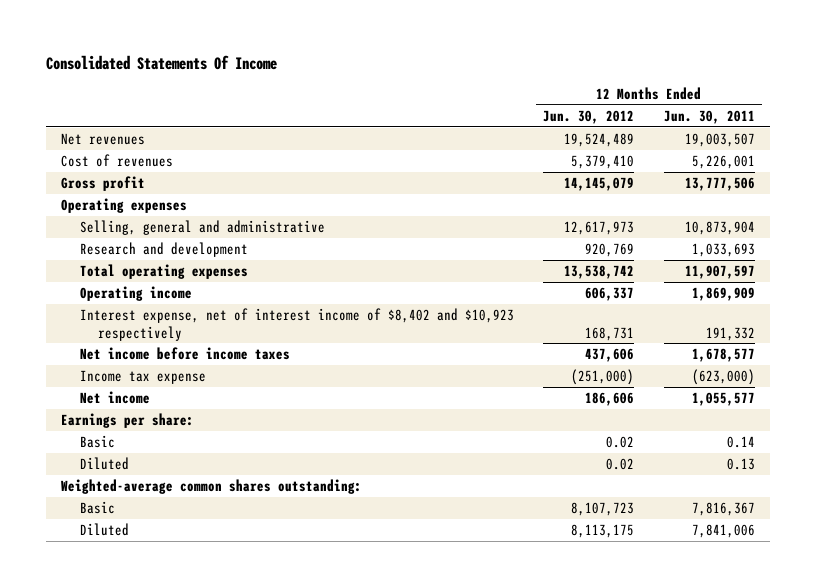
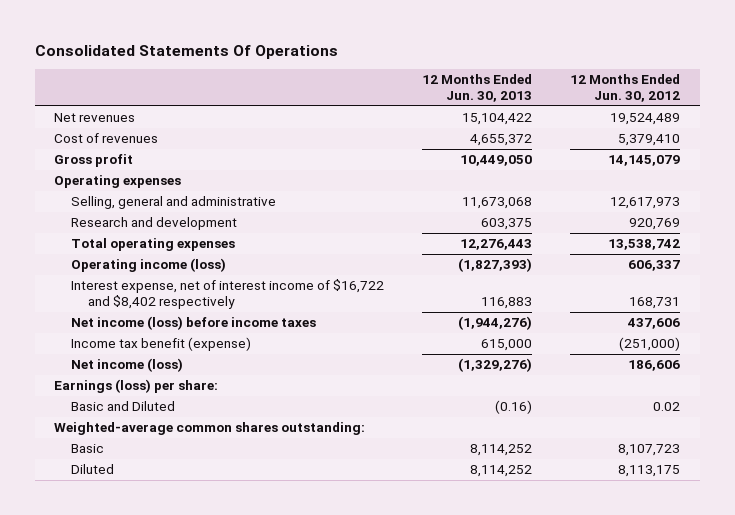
[46,54,278,70] Consolidated Statements Of Income -> [34,44,338,59] Consolidated Statements Of Operations
[663,109,755,124] Jun. 30, 2011 -> none
none -> [422,74,533,103] 12 Months Ended Jun. 30, 2013
[79,434,115,448] Basic -> none
[79,456,129,470] Diluted -> none
[79,285,192,301] Operating income -> [70,258,226,273] Operating income (loss)
[79,307,514,341] Interest expense, net of interest income of $8,402 and $10,923 respectively -> [70,279,384,310] Interest expense, net of interest income of $16,722 and $8,402 respectively
[79,346,290,360] Net income before income taxes -> [70,316,316,331] Net income (loss) before income taxes
[79,369,206,384] Income tax expense -> [70,337,251,352] Income tax benefit (expense)
[79,390,150,404] Net income -> [70,358,183,373] Net income (loss)
[61,412,195,428] Earnings per share: -> [54,379,219,394] Earnings (loss) per share:
none -> [70,401,175,412] Basic and Diluted

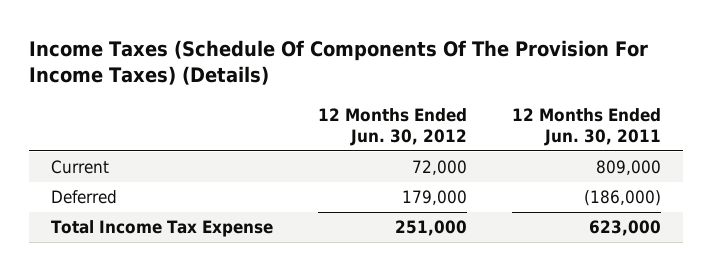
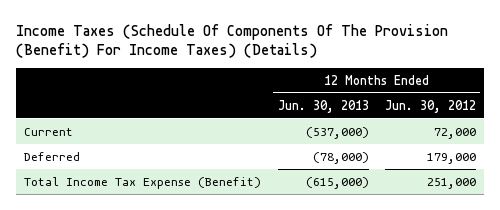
[29,39,649,86] Income Taxes (Schedule Of Components Of The Provision For Income Taxes) (Details) -> [15,23,448,59] Income Taxes (Schedule Of Components Of The Provision (Benefit) For Income Taxes) (Details)
[511,107,661,147] 12 Months Ended Jun. 30, 2011 -> none
none -> [277,99,369,113] Jun. 30, 2013
[51,220,274,238] Total Income Tax Expense -> [24,176,262,189] Total Income Tax Expense (Benefit)

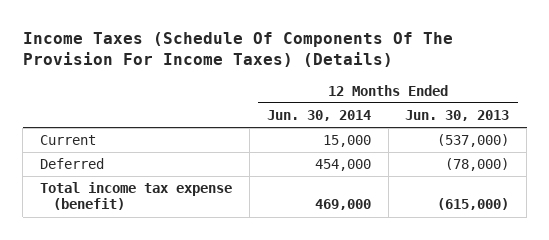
[15,23,448,59] Income Taxes (Schedule Of Components Of The Provision (Benefit) For Income Taxes) (Details) -> [22,31,453,67] Income Taxes (Schedule Of Components Of The Provision For Income Taxes) (Details)
[385,99,477,113] Jun. 30, 2012 -> none
none -> [266,109,371,121] Jun. 30, 2014
[24,176,262,189] Total Income Tax Expense (Benefit) -> [40,182,233,211] Total income tax expense (benefit)

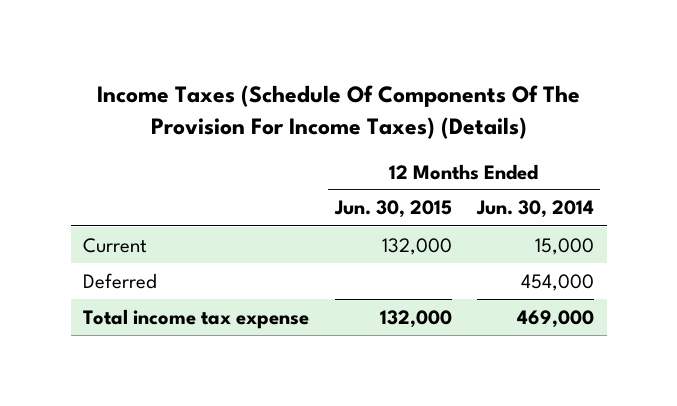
[405,109,510,121] Jun. 30, 2013 -> none
none -> [333,200,452,219] Jun. 30, 2015
[40,182,233,211] Total income tax expense (benefit) -> [83,308,310,329] Total income tax expense

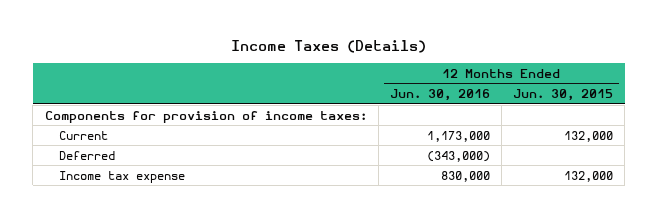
[96,85,580,139] Income Taxes (Schedule Of Components Of The Provision For Income Taxes) (Details) -> [230,40,426,54] Income Taxes (Details)
[475,200,594,219] Jun. 30, 2014 -> none
none -> [389,89,490,102] Jun. 30, 2016
none -> [44,110,367,123] Components for provision of income taxes:
[83,308,310,329] Total income tax expense -> [59,170,186,183] Income tax expense

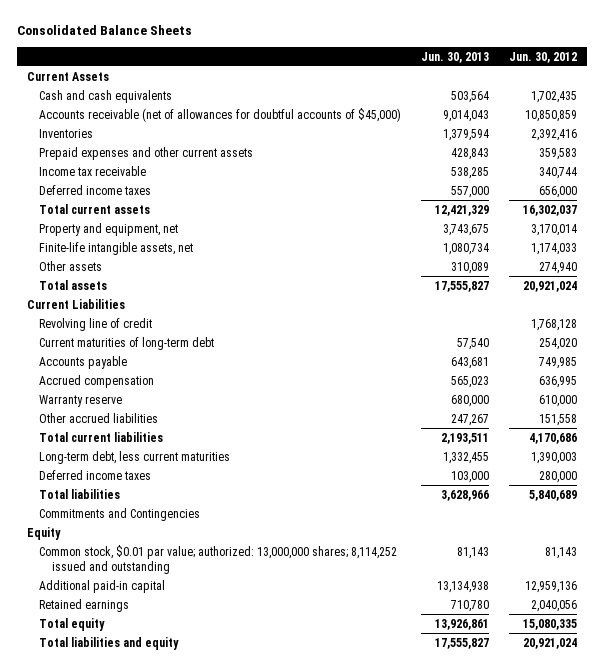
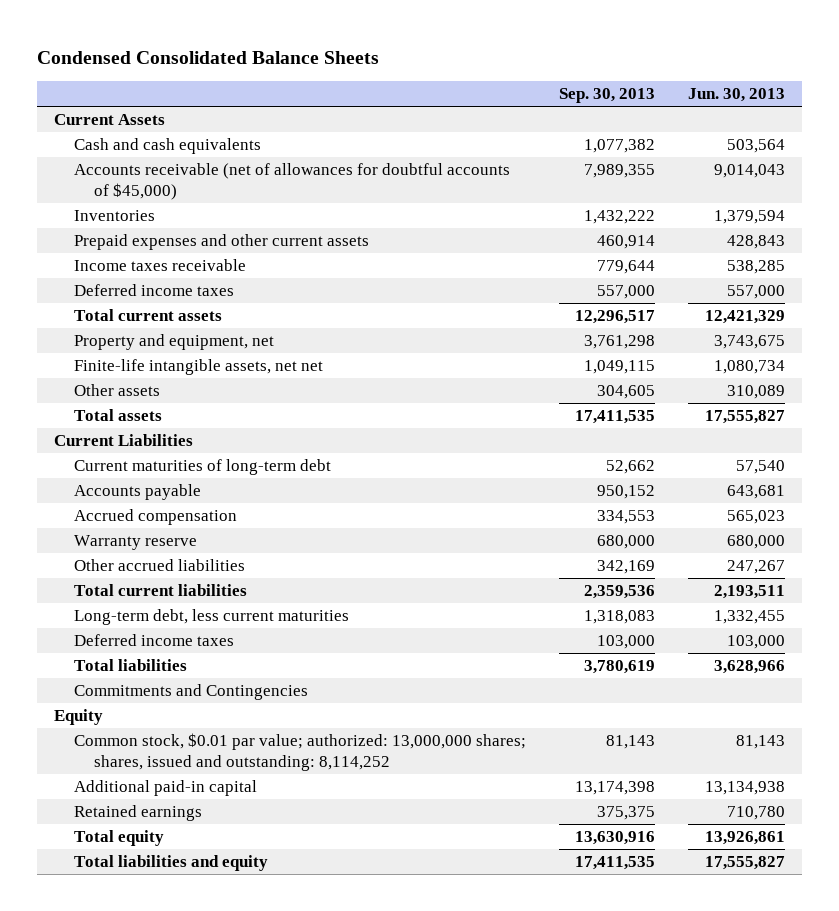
[16,24,192,35] Consolidated Balance Sheets -> [37,50,380,64] Condensed Consolidated Balance Sheets
[509,51,578,63] Jun. 30, 2012 -> none
none -> [559,88,656,104] Sep. 30, 2013
[39,165,147,176] Income tax receivable -> [73,259,246,272] Income taxes receivable
[39,241,194,255] Finite-life intangible assets, net -> [73,359,323,376] Finite-life intangible assets, net net
[39,317,153,331] Revolving line of credit -> none
[39,544,398,574] Common stock, $0.01 par value; authorized: 13,000,000 shares; 8,114,252 issued and outstanding -> [73,733,526,771] Common stock, $0.01 par value; authorized: 13,000,000 shares; shares, issued and outstanding: 8,114,252

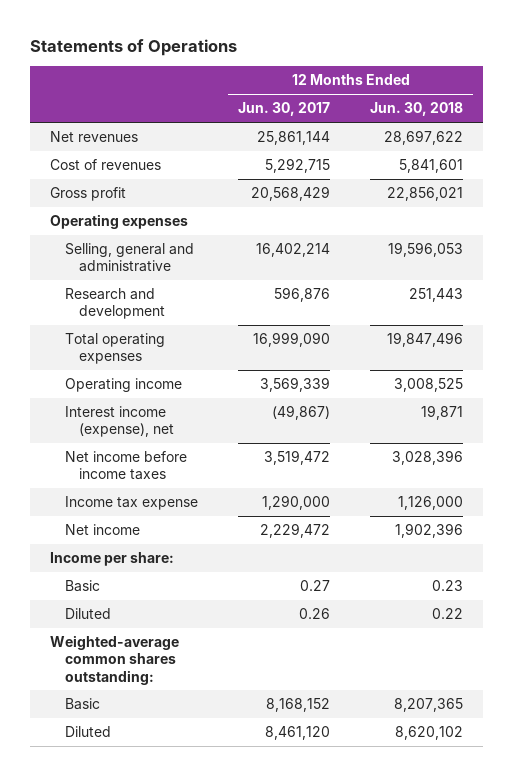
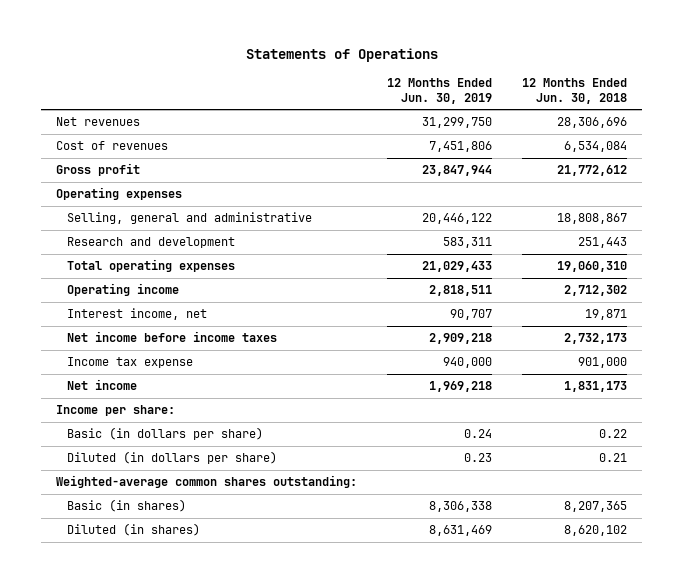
[238,102,331,117] Jun. 30, 2017 -> none
none -> [387,78,493,104] 12 Months Ended Jun. 30, 2019
[384,130,464,146] 28,697,622 -> [557,117,628,129] 28,306,696
[399,159,464,174] 5,841,601 -> [564,141,628,153] 6,534,084
[387,187,464,202] 22,856,021 -> [557,165,628,177] 21,772,612
[388,242,464,258] 19,596,053 -> [557,213,628,225] 18,808,867
[387,332,464,348] 19,847,496 -> [557,261,628,273] 19,060,310
[394,378,464,393] 3,008,525 -> [564,285,628,297] 2,712,302
[64,406,175,438] Interest income (expense), net -> [66,308,207,321] Interest income, net
[392,450,464,466] 3,028,396 -> [564,333,628,345] 2,732,173
[398,496,464,511] 1,126,000 -> [578,357,628,369] 901,000
[395,523,464,539] 1,902,396 -> [564,381,628,393] 1,831,173
[64,580,100,593] Basic -> [66,427,263,441] Basic (in dollars per share)
[432,580,464,592] 0.23 -> [599,429,628,439] 0.22
[64,608,111,620] Diluted -> [66,451,277,465] Diluted (in dollars per share)
[432,608,464,620] 0.22 -> [599,453,628,463] 0.21
[64,698,100,711] Basic -> [66,499,186,513] Basic (in shares)
[64,726,111,738] Diluted -> [66,523,200,537] Diluted (in shares)

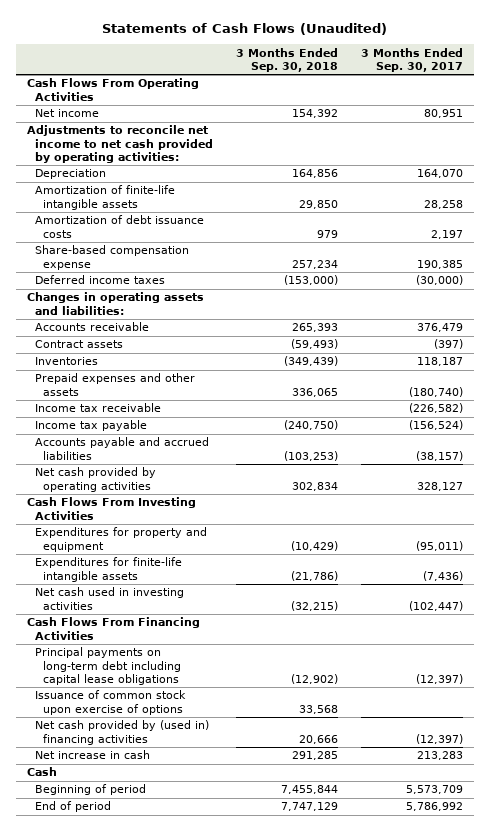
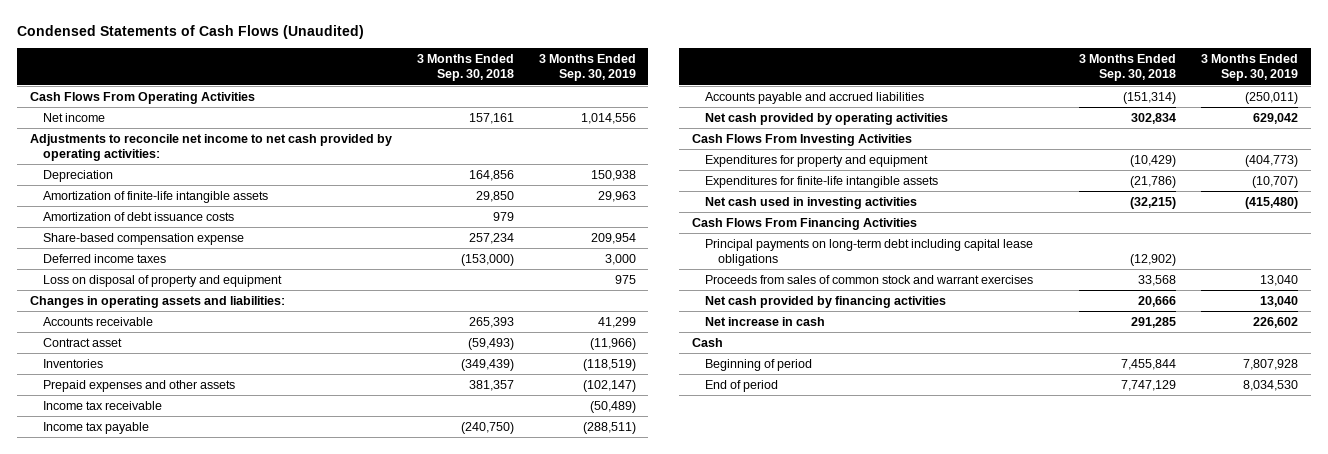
[102,23,388,36] Statements of Cash Flows (Unaudited) -> [16,25,364,40] Condensed Statements of Cash Flows (Unaudited)
[361,47,464,72] 3 Months Ended Sep. 30, 2017 -> none
none -> [538,54,636,82] 3 Months Ended Sep. 30, 2019
[292,109,339,119] 154,392 -> [468,112,514,124] 157,161
none -> [42,274,282,287] Loss on disposal of property and equipment
[35,340,124,349] Contract assets -> [42,337,122,347] Contract asset
[292,387,339,397] 336,065 -> [468,379,514,391] 381,357
[284,450,339,461] (103,253) -> [1122,91,1176,104] (151,314)
[35,690,187,715] Issuance of common stock upon exercise of options -> [705,274,1034,284] Proceeds from sales of common stock and warrant exercises
[35,720,210,745] Net cash provided by (used in) financing activities -> [705,295,947,308] Net cash provided by financing activities

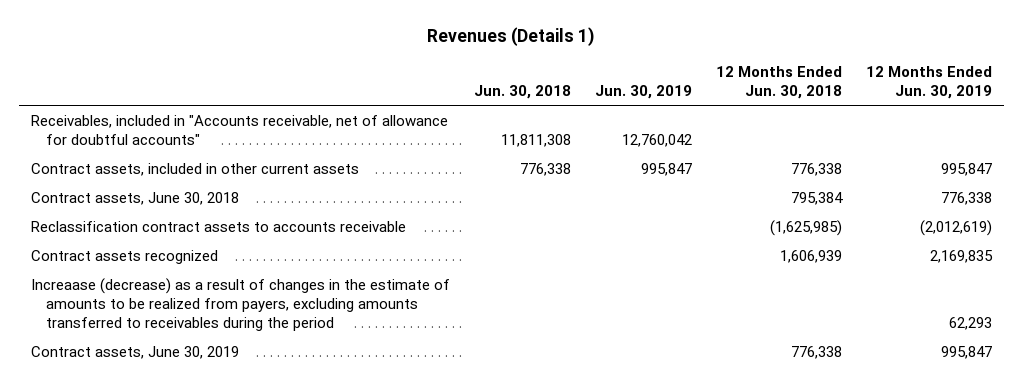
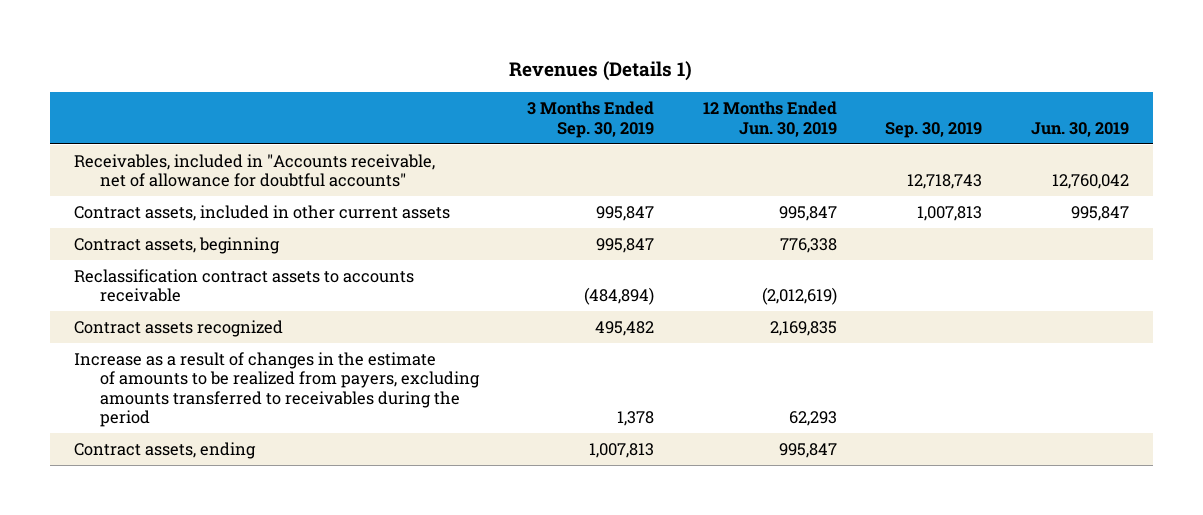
[473,85,571,100] Jun. 30, 2018 -> none
[715,65,842,100] 12 Months Ended Jun. 30, 2018 -> none
none -> [527,101,655,138] 3 Months Ended Sep. 30, 2019
none -> [885,121,983,138] Sep. 30, 2019
[30,191,239,205] Contract assets, June 30, 2018 -> [74,236,281,254] Contract assets, beginning
[30,277,450,332] Increaase (decrease) as a result of changes in the estimate of amounts to be realized from payers, excluding amounts transferred to receivables during the period -> [74,351,480,428] Increase as a result of changes in the estimate of amounts to be realized from payers, excluding amounts transferred to receivables during the period
[30,345,239,359] Contract assets, June 30, 2019 -> [74,441,257,459] Contract assets, ending

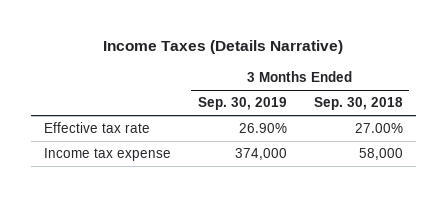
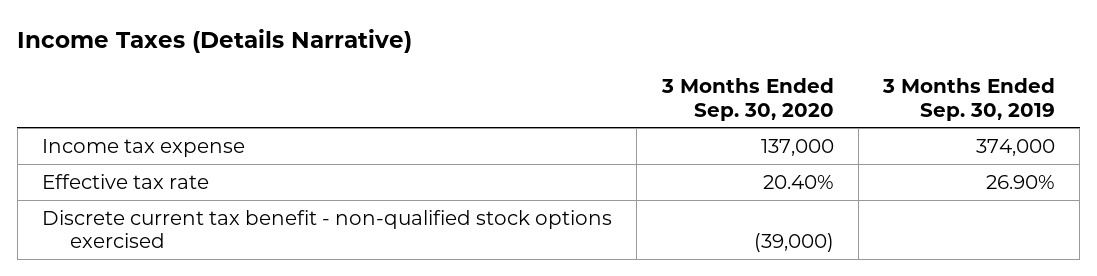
[313,97,403,111] Sep. 30, 2018 -> none
none -> [660,77,834,121] 3 Months Ended Sep. 30, 2020
[44,122,151,134] Effective tax rate -> [42,173,210,189] Effective tax rate
none -> [42,209,613,249] Discrete current tax benefit - non-qualified stock options exercised

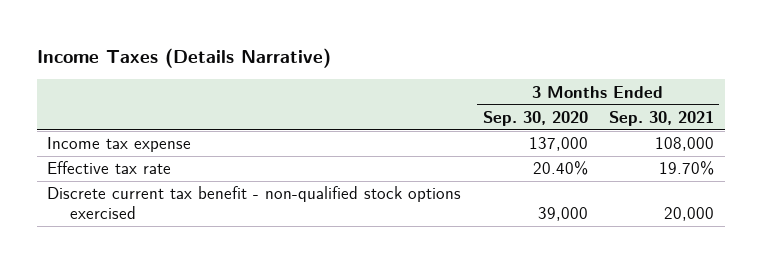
[882,77,1056,121] 3 Months Ended Sep. 30, 2019 -> none
none -> [608,111,714,127] Sep. 30, 2021
[753,233,834,253] (39,000) -> [537,206,588,221] 39,000

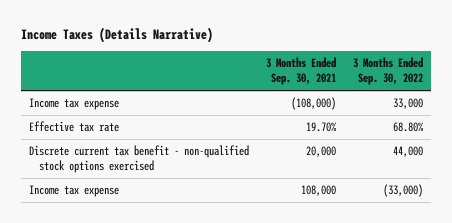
[482,111,588,127] Sep. 30, 2020 -> none
none -> [352,57,423,86] 3 Months Ended Sep. 30, 2022
none -> [29,98,120,111] Income tax expense
[47,137,192,153] Income tax expense -> [29,185,120,198] Income tax expense

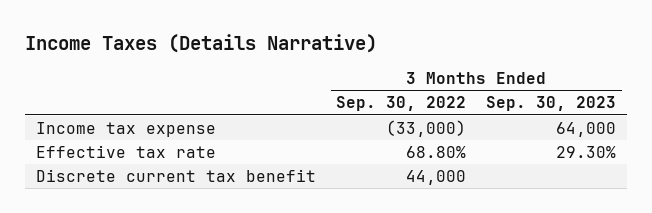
[265,57,336,86] 3 Months Ended Sep. 30, 2021 -> none
none -> [486,96,617,112] Sep. 30, 2023
[29,98,120,111] Income tax expense -> none
[29,145,250,174] Discrete current tax benefit - non-qualified stock options exercised -> none
[29,121,120,133] Effective tax rate -> [35,145,216,159] Effective tax rate
none -> [35,169,316,183] Discrete current tax benefit

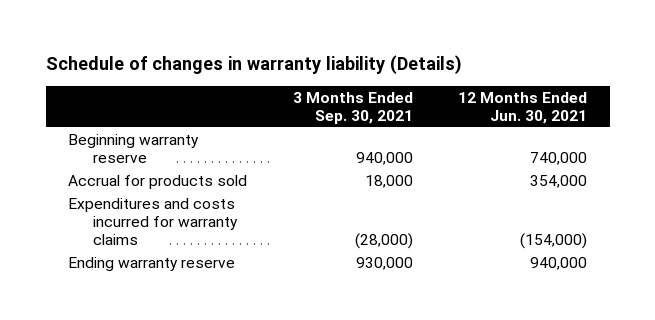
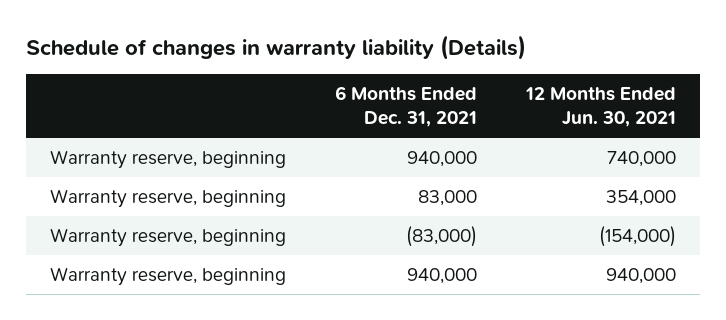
[292,91,413,124] 3 Months Ended Sep. 30, 2021 -> none
none -> [334,86,477,128] 6 Months Ended Dec. 31, 2021
[68,133,200,164] Beginning warranty reserve -> [50,149,287,169] Warranty reserve, beginning
[68,174,248,189] Accrual for products sold -> [50,188,287,208] Warranty reserve, beginning
[68,197,238,246] Expenditures and costs incurred for warranty claims -> [50,227,287,247] Warranty reserve, beginning
[68,256,236,271] Ending warranty reserve -> [50,266,287,286] Warranty reserve, beginning

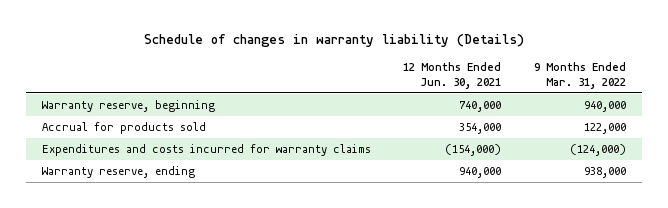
[334,86,477,128] 6 Months Ended Dec. 31, 2021 -> none
none -> [533,62,626,89] 9 Months Ended Mar. 31, 2022
[50,188,287,208] Warranty reserve, beginning -> [42,121,207,134] Accrual for products sold
[50,227,287,247] Warranty reserve, beginning -> [42,143,372,156] Expenditures and costs incurred for warranty claims
[50,266,287,286] Warranty reserve, beginning -> [42,165,196,178] Warranty reserve, ending

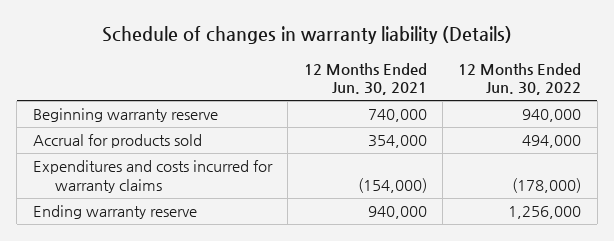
[533,62,626,89] 9 Months Ended Mar. 31, 2022 -> none
none -> [458,62,582,96] 12 Months Ended Jun. 30, 2022
[42,99,216,112] Warranty reserve, beginning -> [32,108,218,123] Beginning warranty reserve
[42,165,196,178] Warranty reserve, ending -> [32,205,197,220] Ending warranty reserve

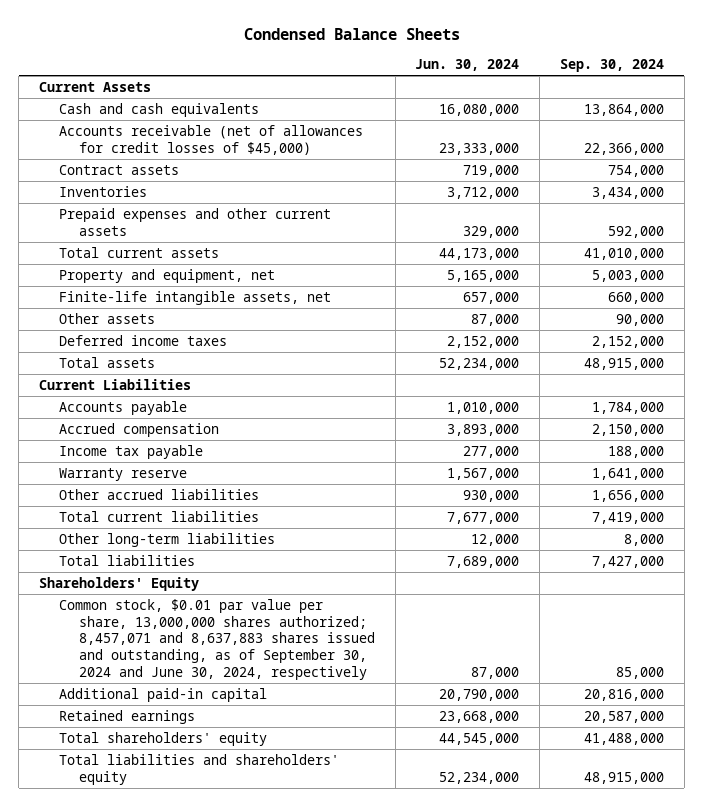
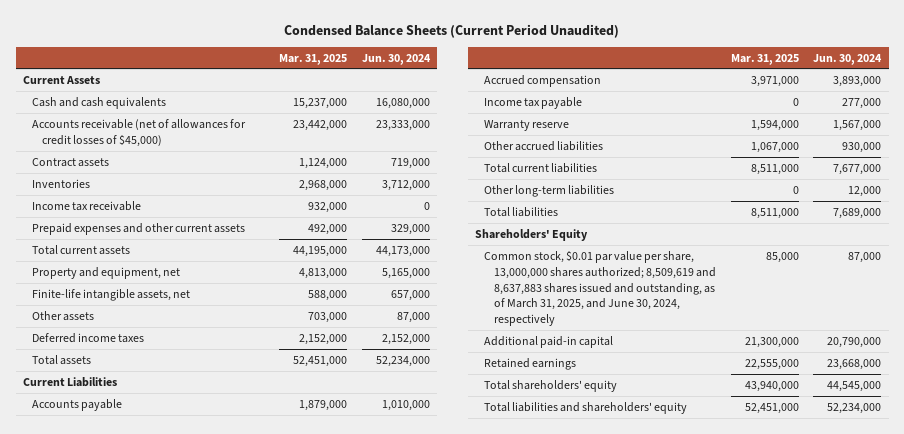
[243,27,460,40] Condensed Balance Sheets -> [284,23,620,38] Condensed Balance Sheets (Current Period Unaudited)
[560,59,665,73] Sep. 30, 2024 -> none
none -> [278,53,347,65] Mar. 31, 2025
none -> [32,200,142,211] Income tax receivable
[58,598,375,680] Common stock, $0.01 par value per share, 13,000,000 shares authorized; 8,457,071 and 8,637,883 shares issued and outstanding, as of September 30, 2024 and June 30, 2024, respectively -> [484,250,716,327] Common stock, $0.01 par value per share, 13,000,000 shares authorized; 8,509,619 and 8,637,883 shares issued and outstanding, as of March 31, 2025, and June 30, 2024, respectively

